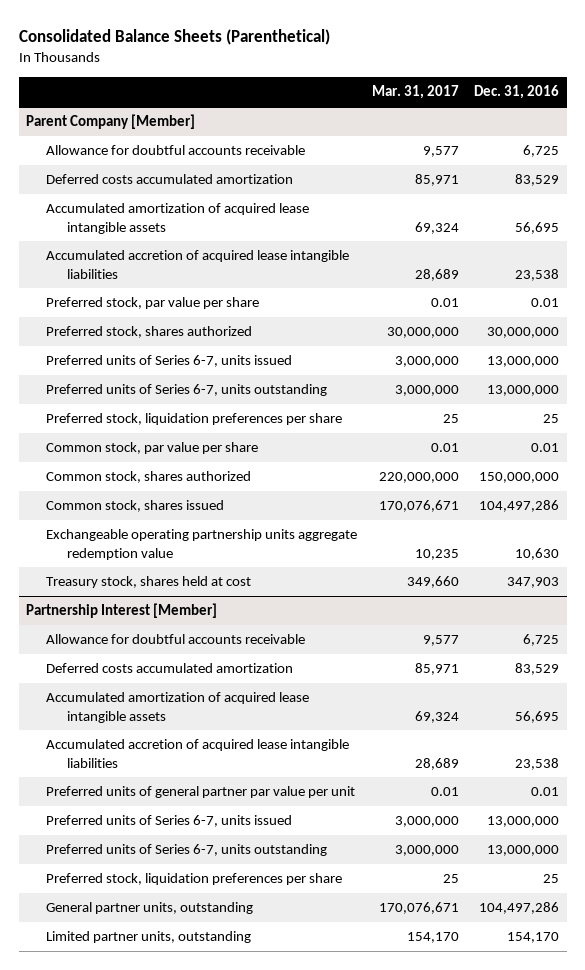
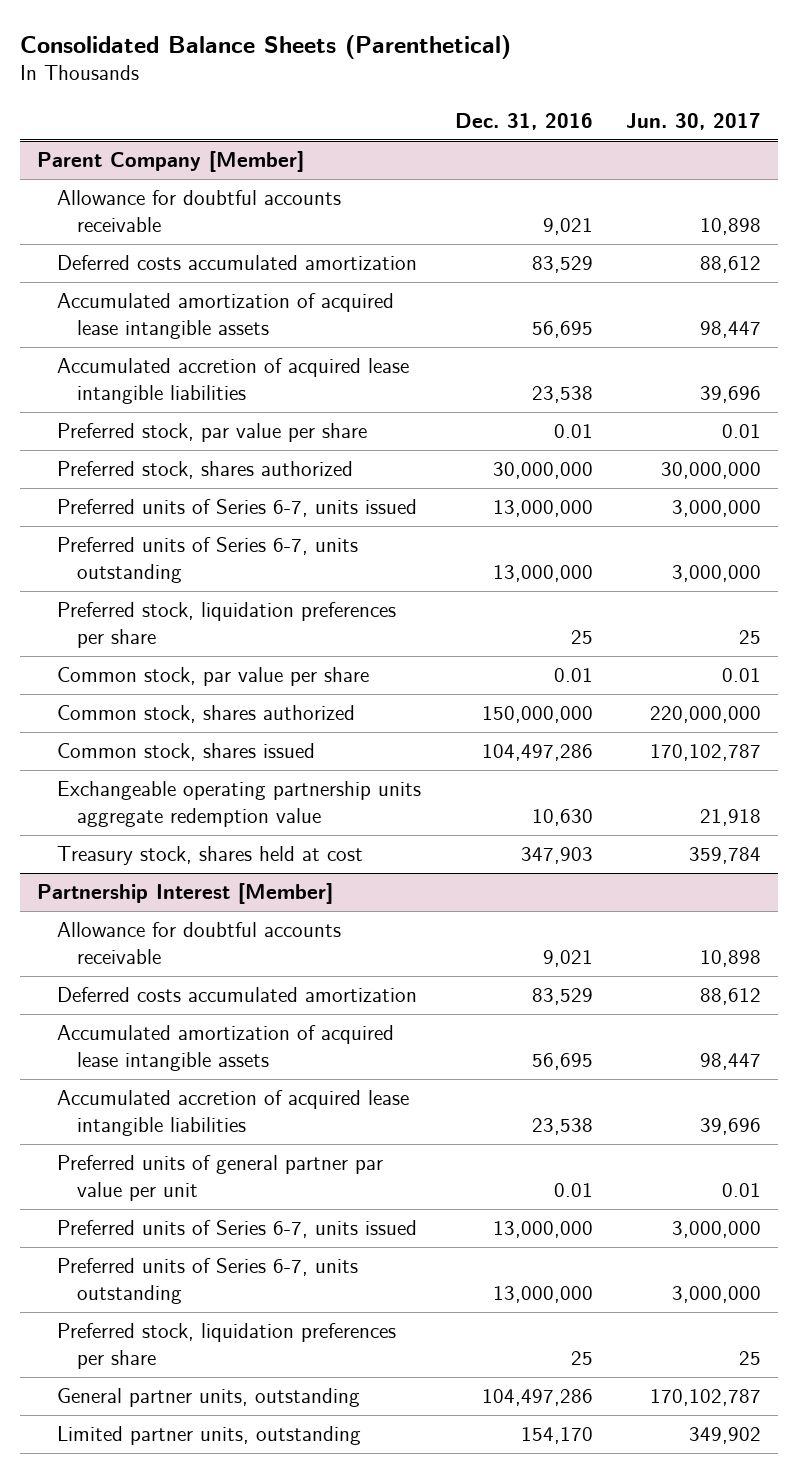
[372,85,460,100] Mar. 31, 2017 -> none
none -> [626,112,762,130] Jun. 30, 2017
[523,145,560,158] 6,725 -> [542,217,593,235] 9,021
[523,634,560,647] 6,725 -> [542,949,593,967] 9,021

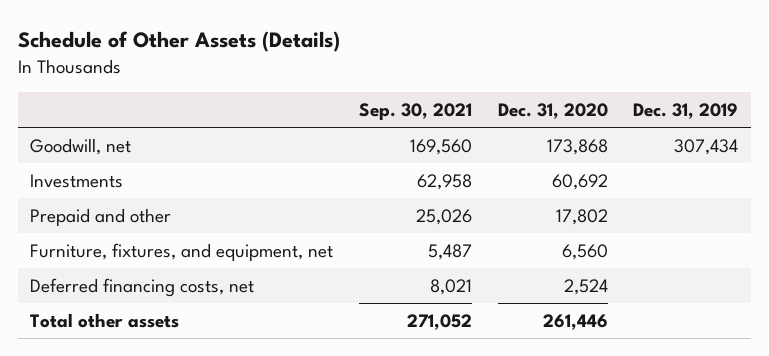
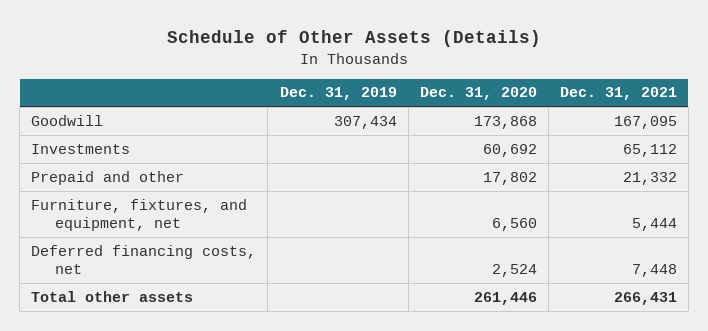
[359,103,473,121] Sep. 30, 2021 -> none
none -> [559,87,677,101] Dec. 31, 2021
[30,137,132,155] Goodwill, net -> [31,114,104,126] Goodwill

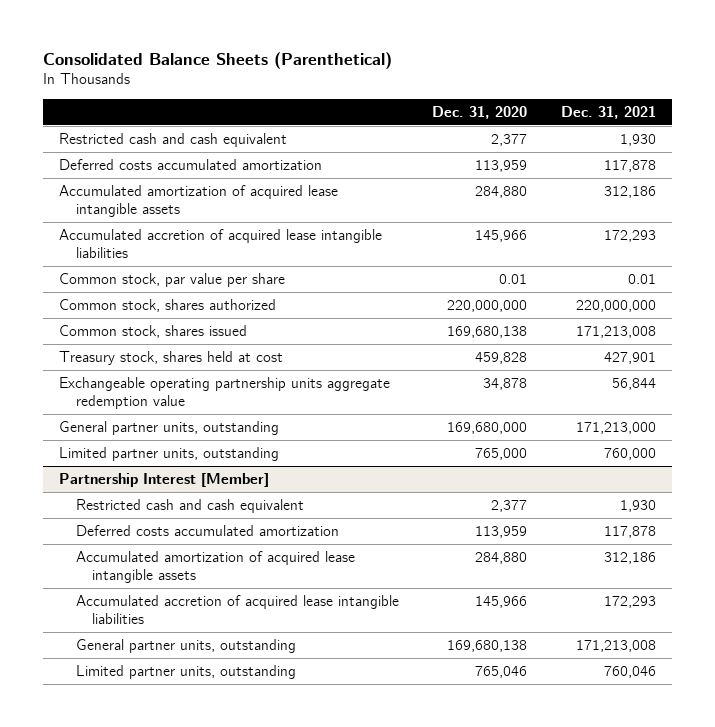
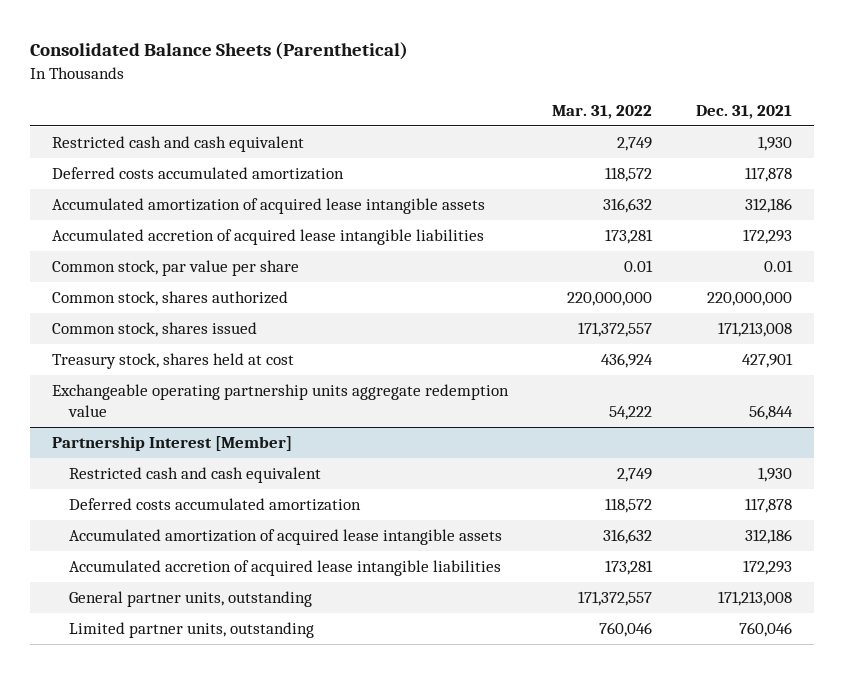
[432,105,528,119] Dec. 31, 2020 -> none
none -> [551,105,652,120] Mar. 31, 2022
[59,421,280,436] General partner units, outstanding -> none
[59,447,280,462] Limited partner units, outstanding -> none

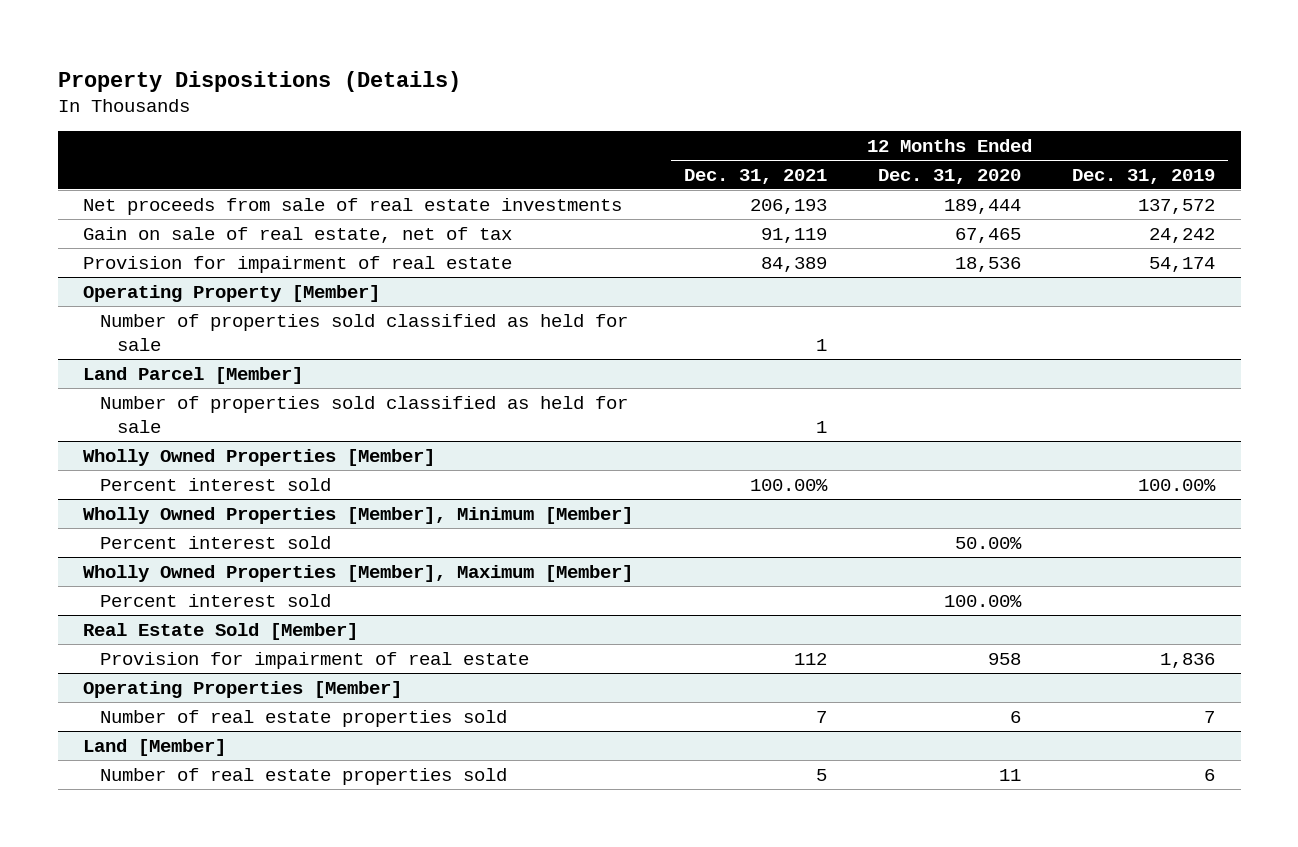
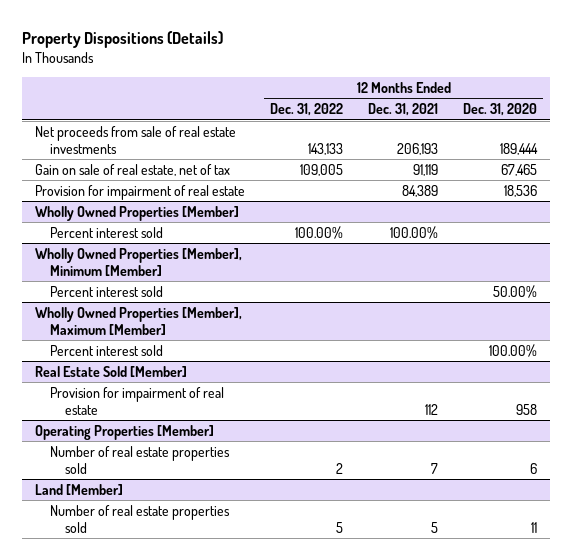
[1072,168,1216,184] Dec. 31, 2019 -> none
none -> [269,103,343,117] Dec. 31, 2022
[83,284,381,302] Operating Property [Member] -> none
[99,313,628,351] Number of properties sold classified as held for sale -> none
[83,366,304,384] Land Parcel [Member] -> none
[99,395,628,433] Number of properties sold classified as held for sale -> none

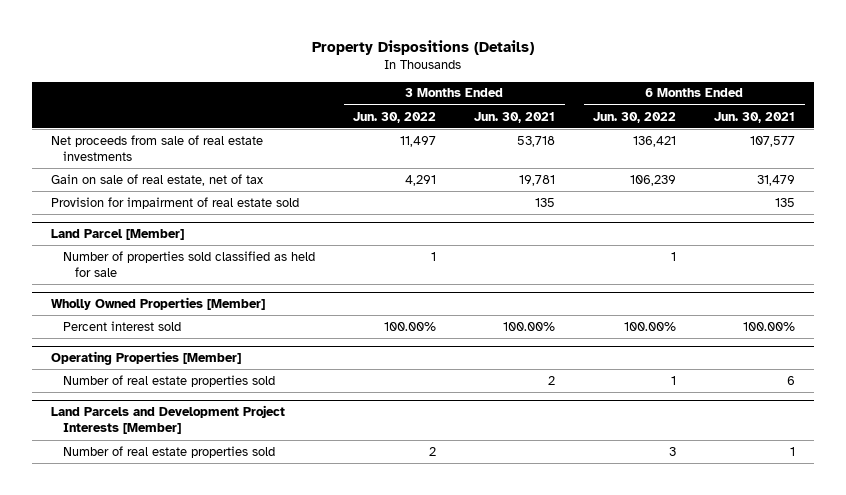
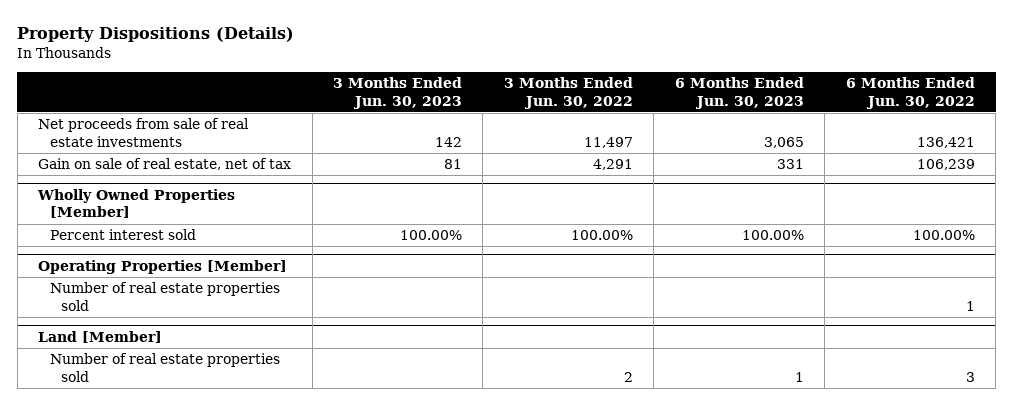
[474,111,556,123] Jun. 30, 2021 -> none
[714,111,796,123] Jun. 30, 2021 -> none
none -> [333,77,463,109] 3 Months Ended Jun. 30, 2023
none -> [674,77,804,109] 6 Months Ended Jun. 30, 2023
[51,196,300,209] Provision for impairment of real estate sold -> none
[51,229,185,241] Land Parcel [Member] -> none
[63,250,316,278] Number of properties sold classified as held for sale -> none
[51,405,286,435] Land Parcels and Development Project Interests [Member] -> none
none -> [38,331,163,344] Land [Member]

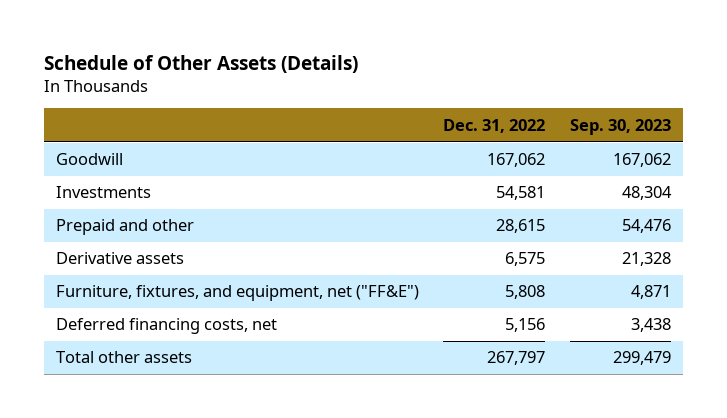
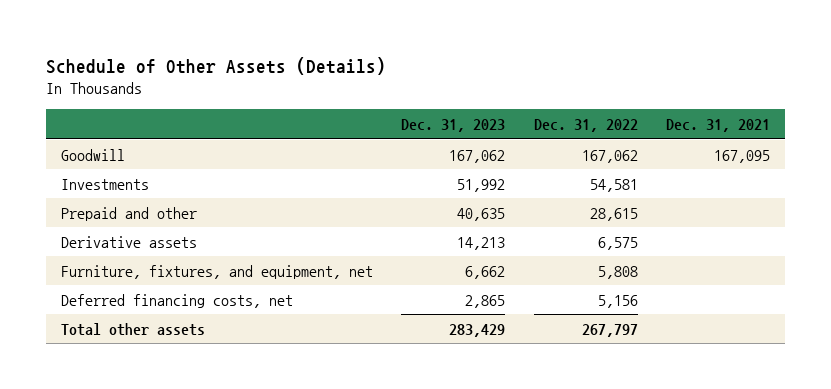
[569,118,671,135] Sep. 30, 2023 -> none
none -> [401,119,506,133] Dec. 31, 2023
none -> [666,119,771,133] Dec. 31, 2021
[56,285,420,302] Furniture, fixtures, and equipment, net ("FF&E") -> [60,264,373,279] Furniture, fixtures, and equipment, net

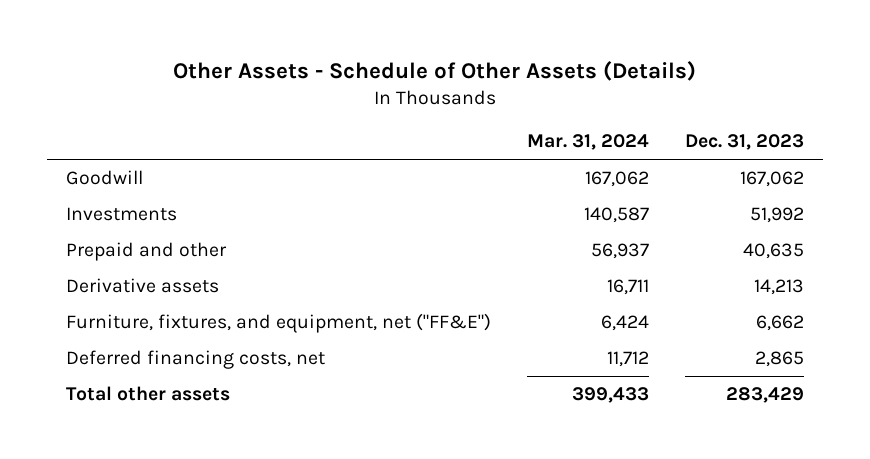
[46,56,387,75] Schedule of Other Assets (Details) -> [172,60,696,81] Other Assets - Schedule of Other Assets (Details)
[533,119,638,133] Dec. 31, 2022 -> none
[666,119,771,133] Dec. 31, 2021 -> none
none -> [526,134,649,151] Mar. 31, 2024
[60,264,373,279] Furniture, fixtures, and equipment, net -> [65,312,491,333] Furniture, fixtures, and equipment, net ("FF&E")

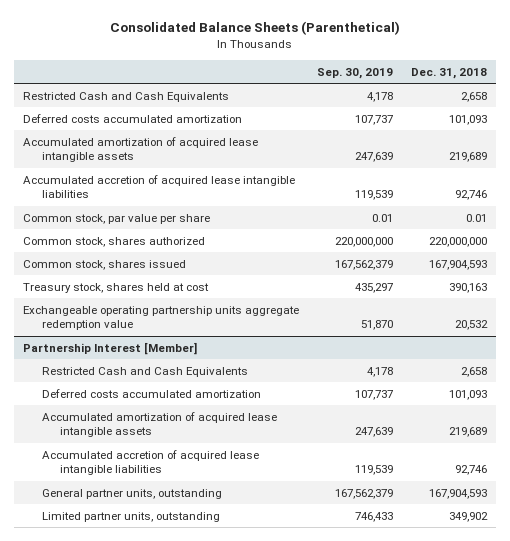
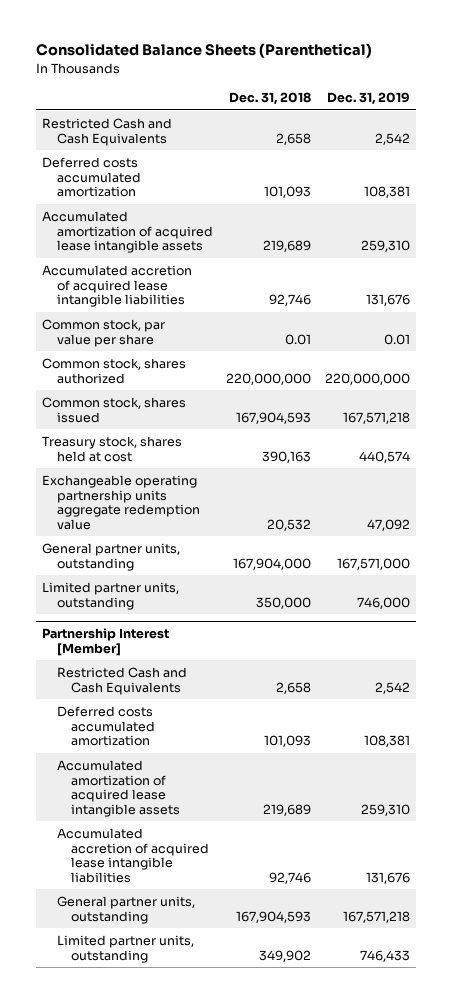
[317,67,394,79] Sep. 30, 2019 -> none
none -> [326,92,410,106] Dec. 31, 2019
none -> [42,542,181,571] General partner units, outstanding
none -> [42,581,180,610] Limited partner units, outstanding

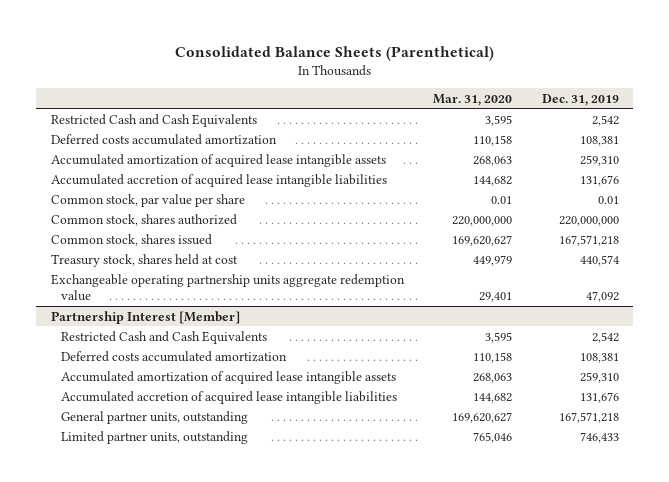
[229,92,312,106] Dec. 31, 2018 -> none
none -> [433,93,513,106] Mar. 31, 2020
[42,542,181,571] General partner units, outstanding -> none
[42,581,180,610] Limited partner units, outstanding -> none

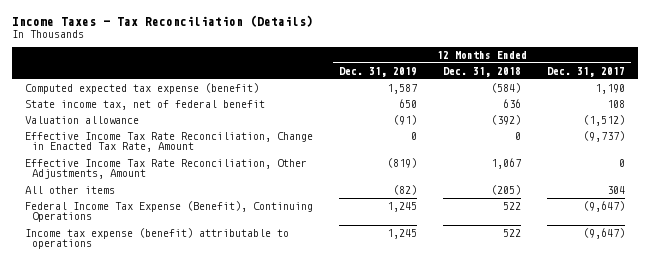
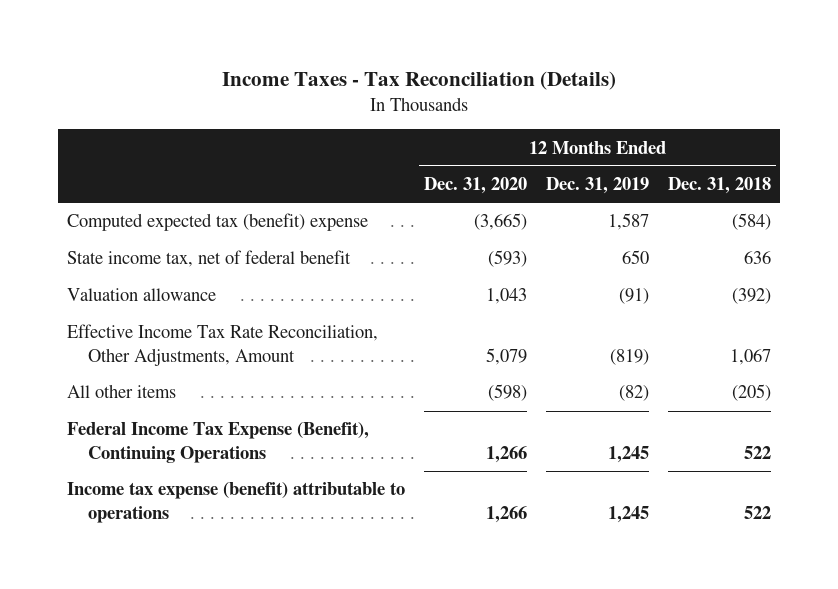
[546,66,625,77] Dec. 31, 2017 -> none
none -> [424,177,528,195] Dec. 31, 2020
[25,83,260,95] Computed expected tax expense (benefit) -> [67,213,369,232] Computed expected tax (benefit) expense
[25,132,314,153] Effective Income Tax Rate Reconciliation, Change in Enacted Tax Rate, Amount -> none

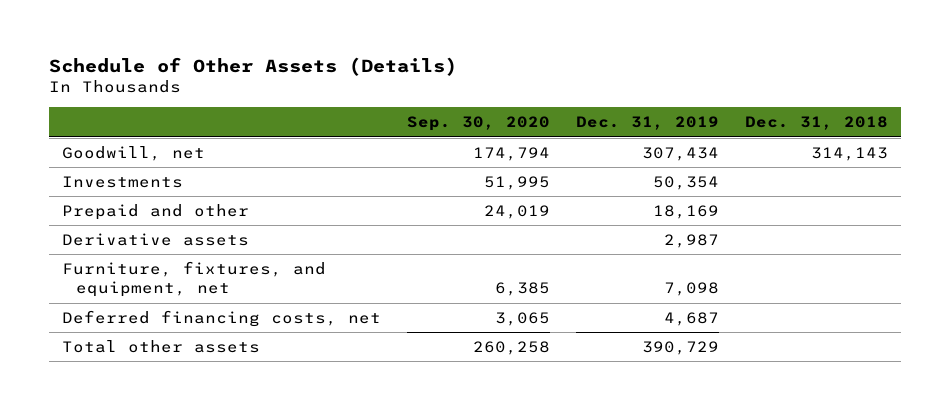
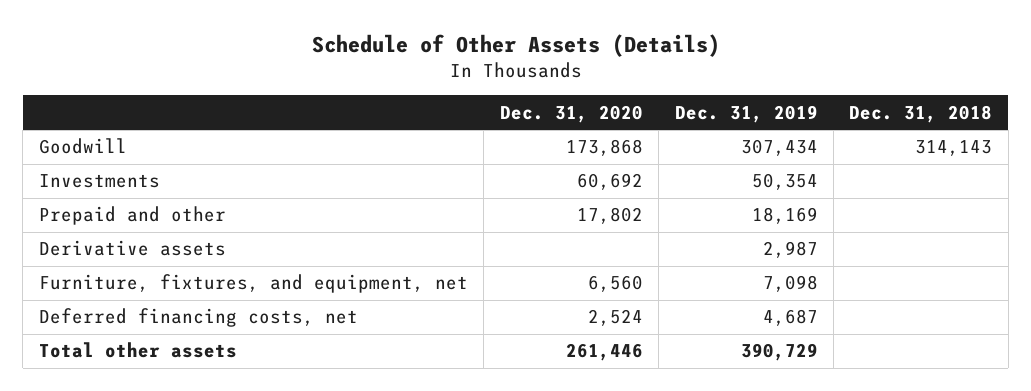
[406,116,550,132] Sep. 30, 2020 -> none
none -> [499,104,643,123] Dec. 31, 2020
[61,145,205,161] Goodwill, net -> [38,138,127,155] Goodwill

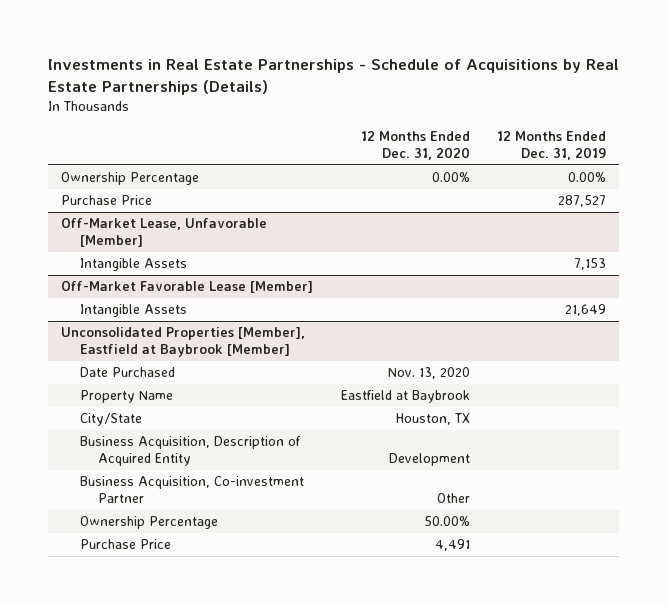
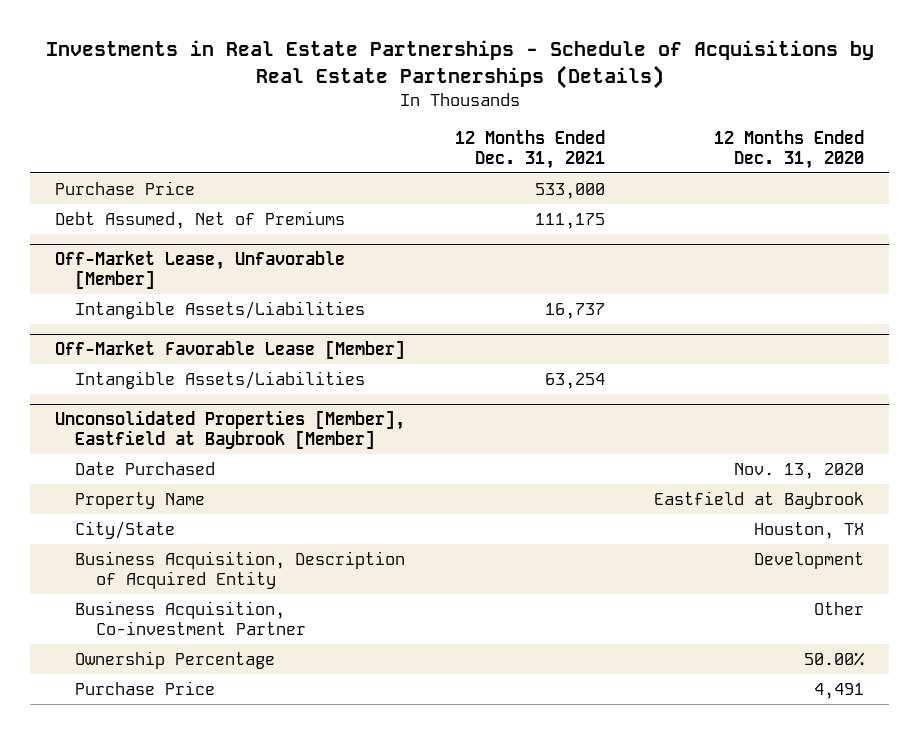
[496,131,606,161] 12 Months Ended Dec. 31, 2019 -> none
none -> [454,129,605,169] 12 Months Ended Dec. 31, 2021
[61,172,200,186] Ownership Percentage -> none
none -> [54,210,345,229] Debt Assumed, Net of Premiums
[79,258,187,272] Intangible Assets -> [75,300,366,319] Intangible Assets/Liabilities
[79,304,187,318] Intangible Assets -> [75,370,366,389] Intangible Assets/Liabilities

